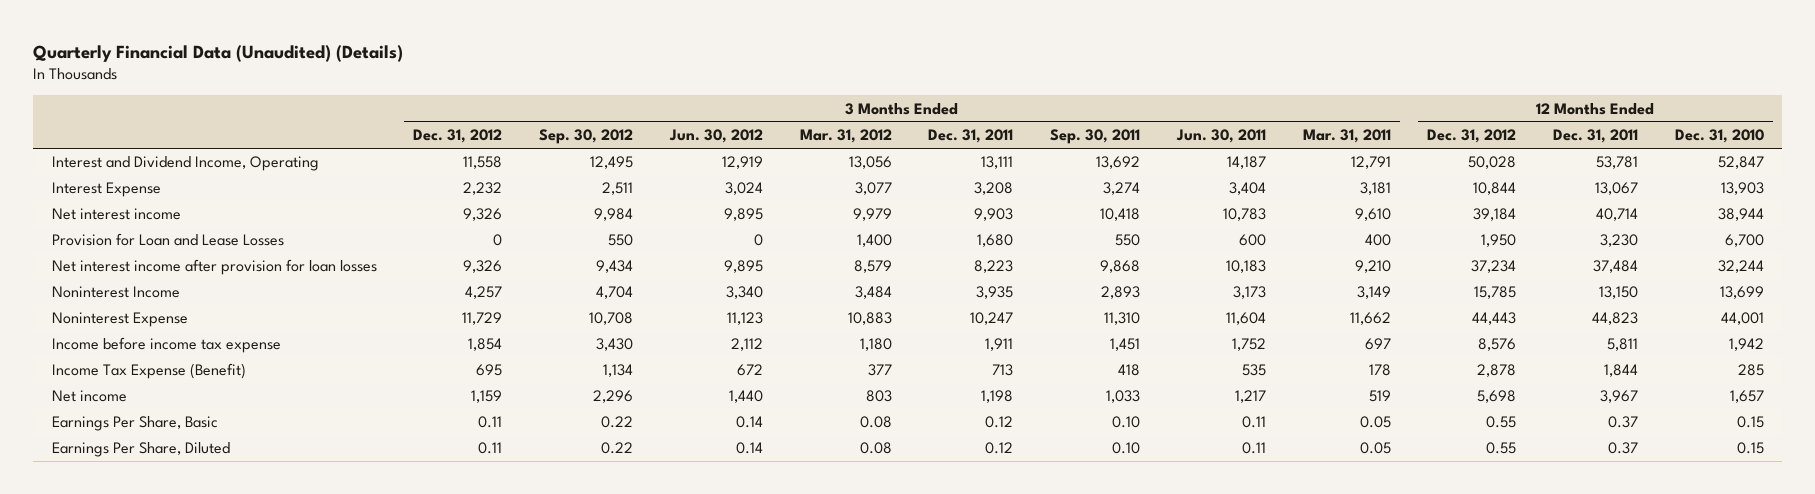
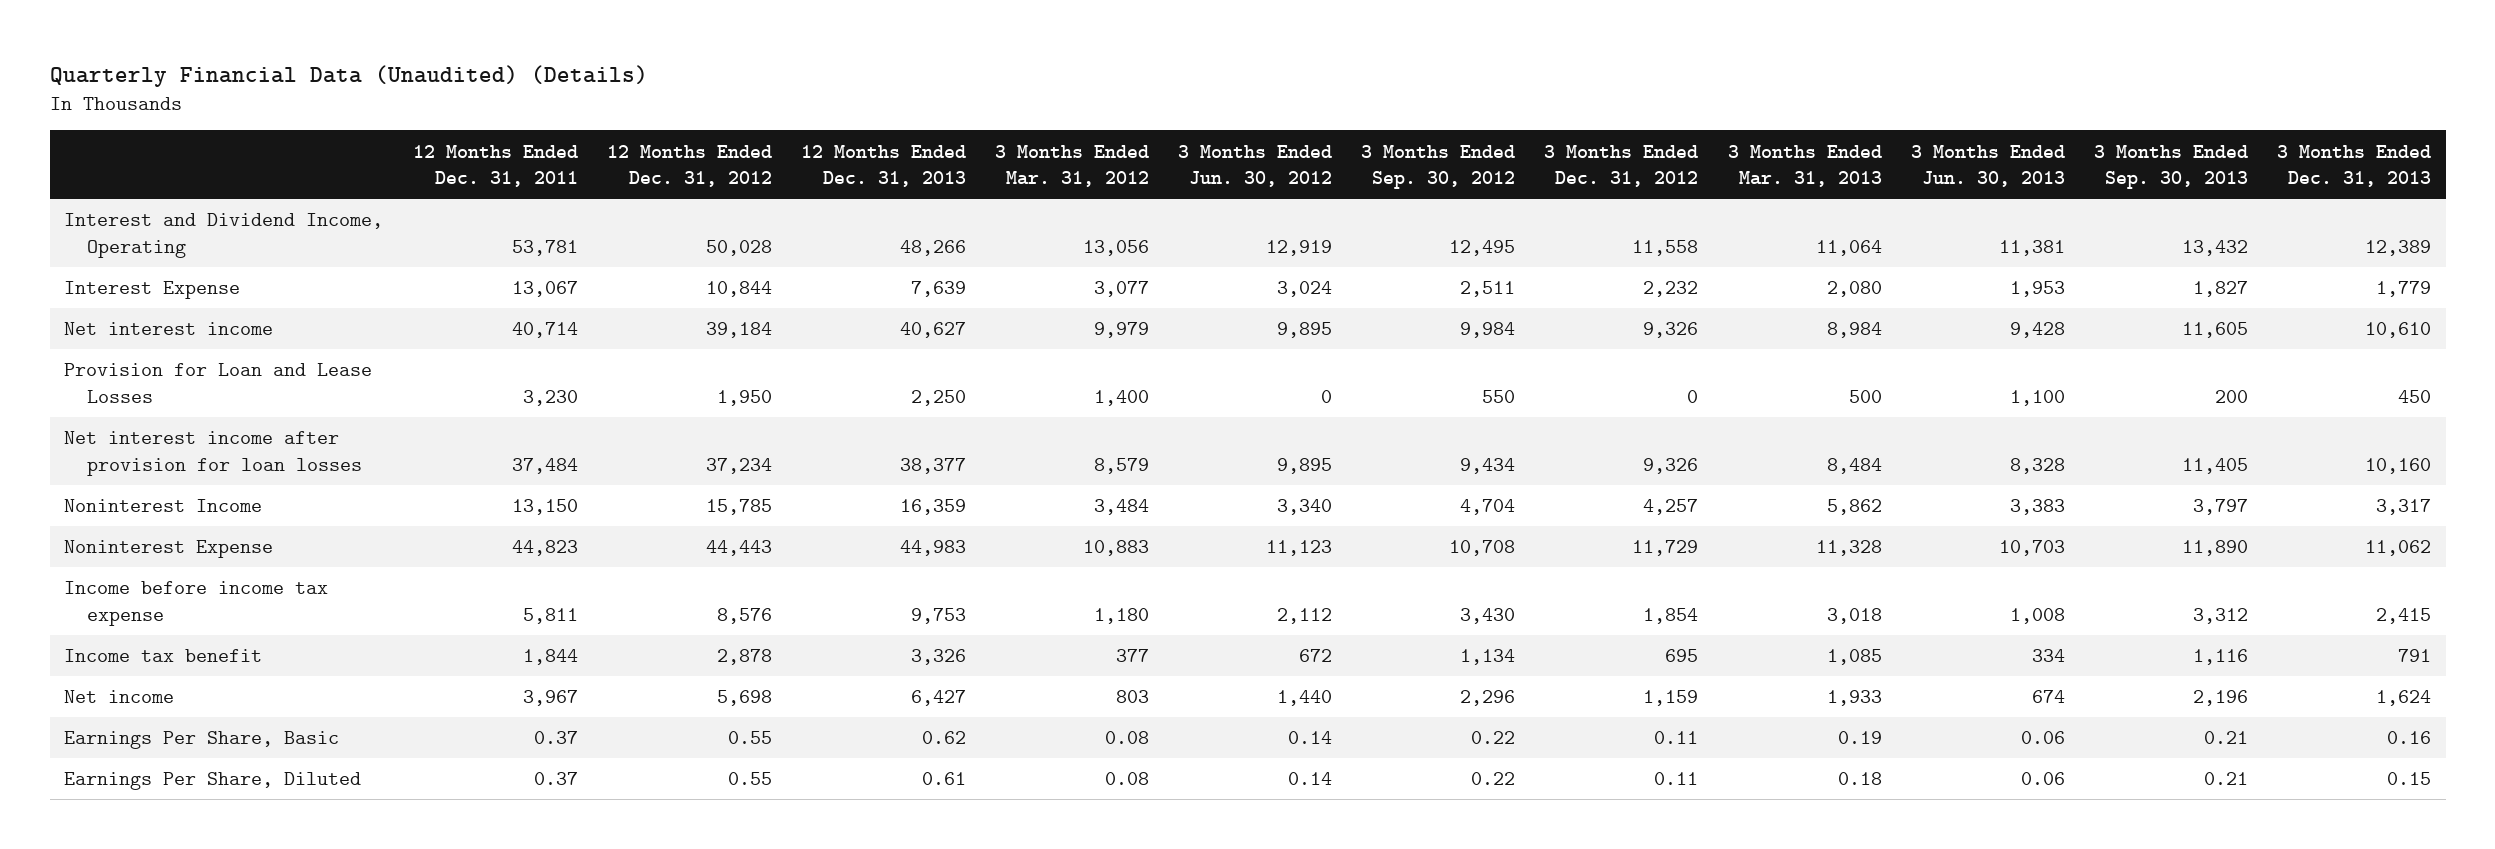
[928,129,1014,144] Dec. 31, 2011 -> none
[1050,129,1141,145] Sep. 30, 2011 -> none
[1175,129,1266,144] Jun. 30, 2011 -> none
[1302,129,1391,144] Mar. 31, 2011 -> none
[1674,129,1764,144] Dec. 31, 2010 -> none
none -> [800,144,966,187] 12 Months Ended Dec. 31, 2013
none -> [1727,144,1882,187] 3 Months Ended Mar. 31, 2013
none -> [1910,144,2065,187] 3 Months Ended Jun. 30, 2013
none -> [2093,144,2248,189] 3 Months Ended Sep. 30, 2013
none -> [2276,144,2431,187] 3 Months Ended Dec. 31, 2013
[51,363,246,380] Income Tax Expense (Benefit) -> [64,649,263,663] Income tax benefit

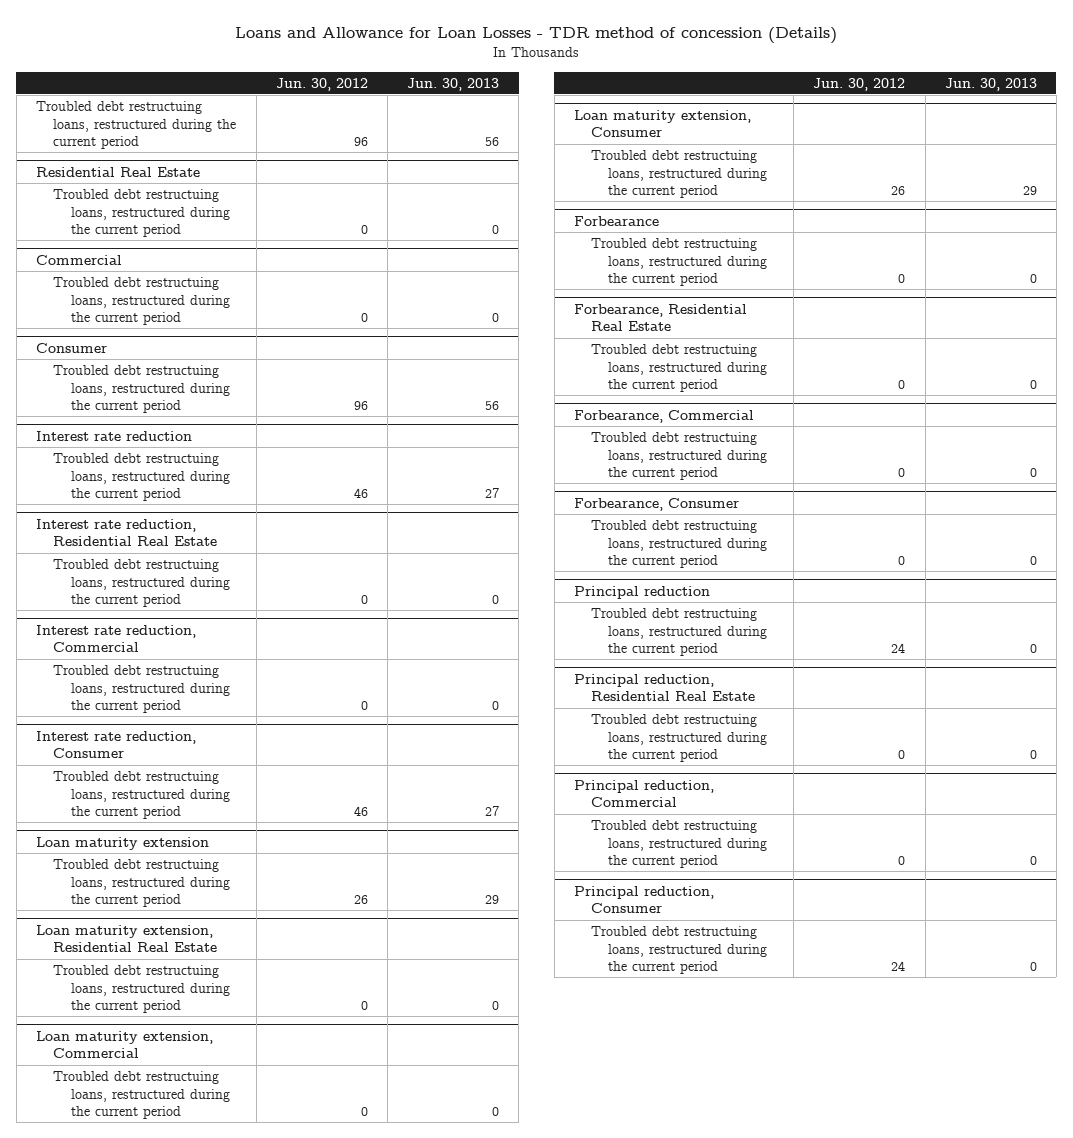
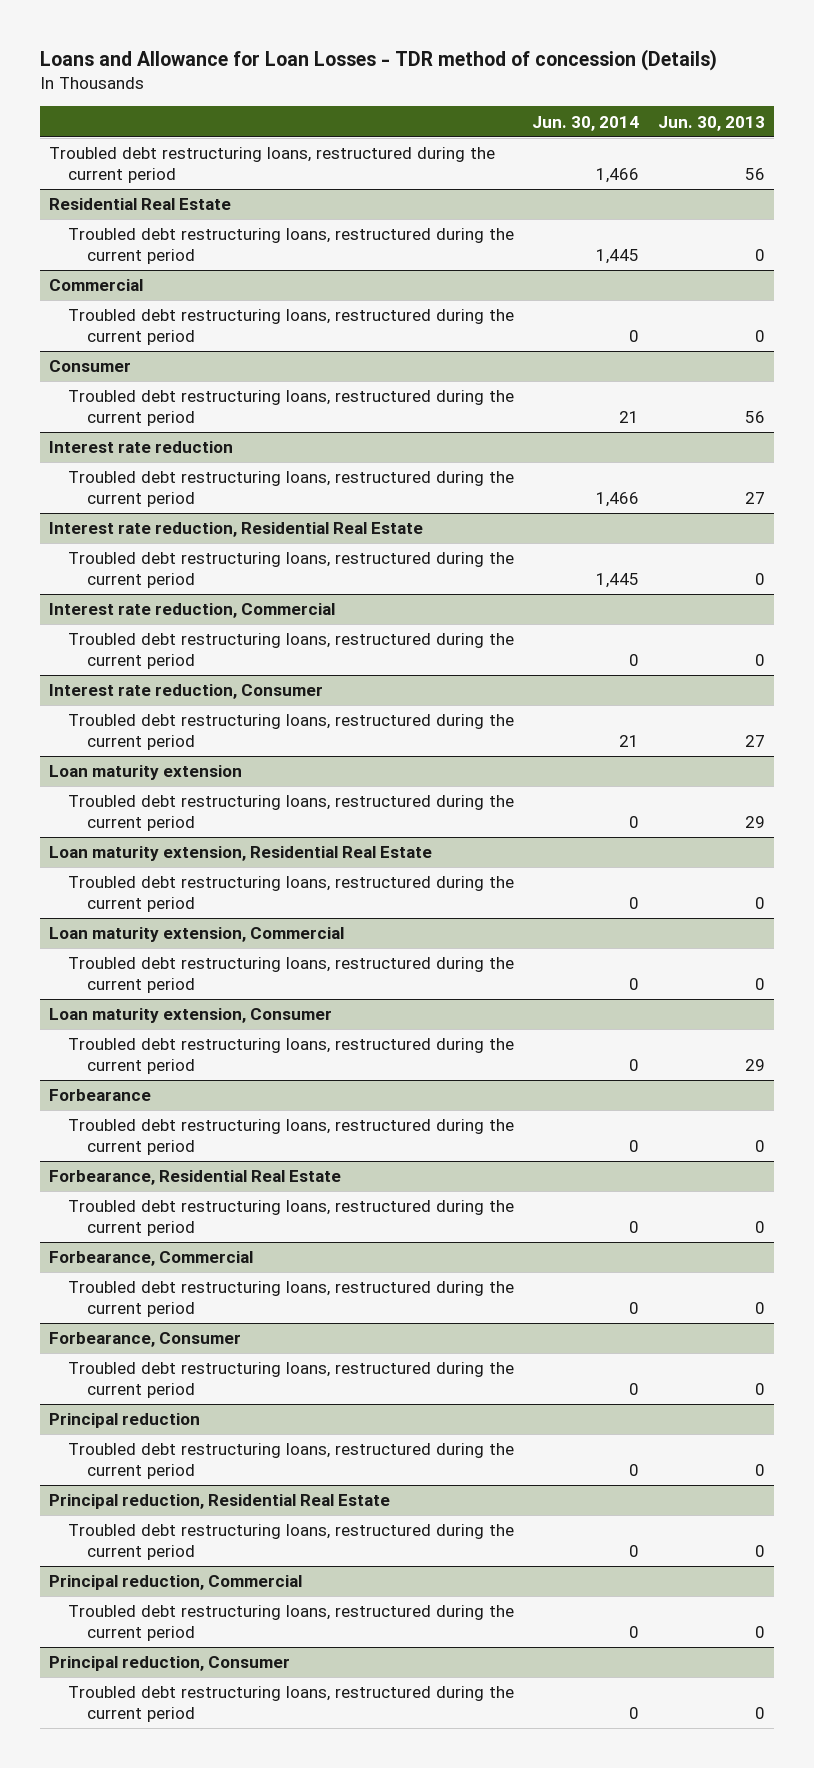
[275,77,368,91] Jun. 30, 2012 -> none
none -> [532,115,640,131] Jun. 30, 2014
[36,101,237,149] Troubled debt restructuing loans, restructured during the current period -> [49,147,496,183] Troubled debt restructuring loans, restructured during the current period
[53,189,230,237] Troubled debt restructuing loans, restructured during the current period -> [67,228,514,264] Troubled debt restructuring loans, restructured during the current period
[53,277,230,325] Troubled debt restructuing loans, restructured during the current period -> [67,309,514,345] Troubled debt restructuring loans, restructured during the current period
[53,365,230,413] Troubled debt restructuing loans, restructured during the current period -> [67,390,514,426] Troubled debt restructuring loans, restructured during the current period
[53,453,230,501] Troubled debt restructuing loans, restructured during the current period -> [67,471,514,507] Troubled debt restructuring loans, restructured during the current period
[53,559,230,607] Troubled debt restructuing loans, restructured during the current period -> [67,552,514,588] Troubled debt restructuring loans, restructured during the current period
[53,665,230,713] Troubled debt restructuing loans, restructured during the current period -> [67,633,514,669] Troubled debt restructuring loans, restructured during the current period
[53,771,230,819] Troubled debt restructuing loans, restructured during the current period -> [67,714,514,750] Troubled debt restructuring loans, restructured during the current period
[53,859,230,907] Troubled debt restructuing loans, restructured during the current period -> [67,795,514,831] Troubled debt restructuring loans, restructured during the current period
[53,965,230,1013] Troubled debt restructuing loans, restructured during the current period -> [67,876,514,912] Troubled debt restructuring loans, restructured during the current period
[53,1071,230,1119] Troubled debt restructuing loans, restructured during the current period -> [67,957,514,993] Troubled debt restructuring loans, restructured during the current period
[591,150,768,198] Troubled debt restructuing loans, restructured during the current period -> [67,1038,514,1074] Troubled debt restructuring loans, restructured during the current period
[591,238,768,286] Troubled debt restructuing loans, restructured during the current period -> [67,1119,514,1155] Troubled debt restructuring loans, restructured during the current period
[591,344,768,392] Troubled debt restructuing loans, restructured during the current period -> [67,1200,514,1236] Troubled debt restructuring loans, restructured during the current period
[591,432,768,480] Troubled debt restructuing loans, restructured during the current period -> [67,1281,514,1317] Troubled debt restructuring loans, restructured during the current period
[591,520,768,568] Troubled debt restructuing loans, restructured during the current period -> [67,1362,514,1398] Troubled debt restructuring loans, restructured during the current period
[591,608,768,656] Troubled debt restructuing loans, restructured during the current period -> [67,1443,514,1479] Troubled debt restructuring loans, restructured during the current period
[591,714,768,762] Troubled debt restructuing loans, restructured during the current period -> [67,1524,514,1560] Troubled debt restructuring loans, restructured during the current period
[591,820,768,868] Troubled debt restructuing loans, restructured during the current period -> [67,1605,514,1641] Troubled debt restructuring loans, restructured during the current period
[591,926,768,974] Troubled debt restructuing loans, restructured during the current period -> [67,1686,514,1722] Troubled debt restructuring loans, restructured during the current period

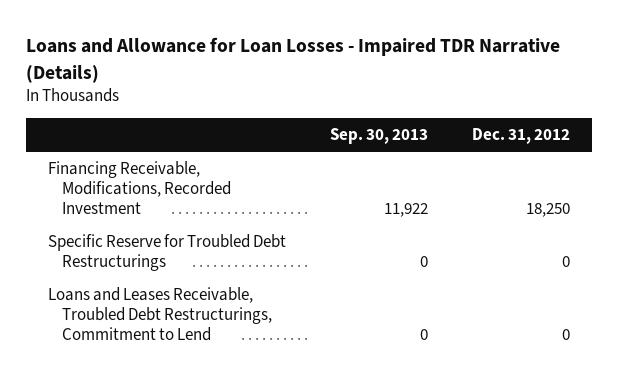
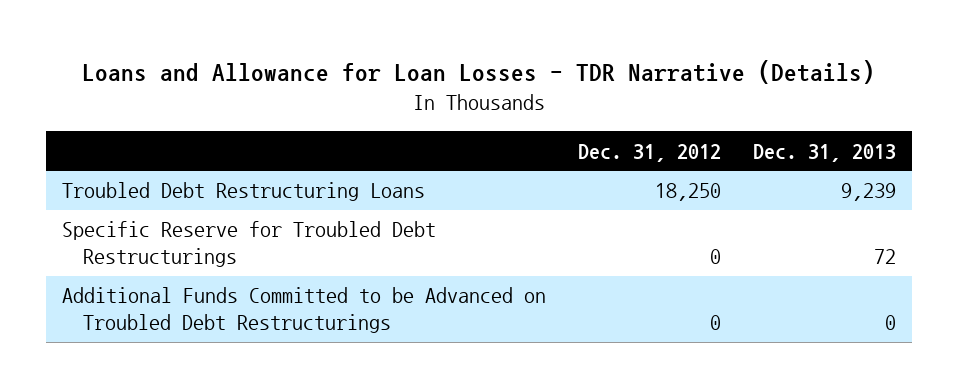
[26,37,561,83] Loans and Allowance for Loan Losses - Impaired TDR Narrative (Details) -> [81,59,875,84] Loans and Allowance for Loan Losses - TDR Narrative (Details)
[330,128,429,145] Sep. 30, 2013 -> none
none -> [753,143,897,162] Dec. 31, 2013
[48,160,231,215] Financing Receivable, Modifications, Recorded Investment -> [61,182,425,202] Troubled Debt Restructuring Loans
[48,286,272,342] Loans and Leases Receivable, Troubled Debt Restructurings, Commitment to Lend -> [61,287,546,334] Additional Funds Committed to be Advanced on Troubled Debt Restructurings

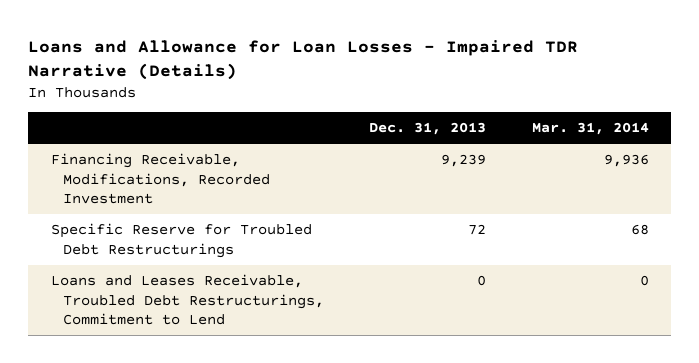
[81,59,875,84] Loans and Allowance for Loan Losses - TDR Narrative (Details) -> [27,39,578,80] Loans and Allowance for Loan Losses - Impaired TDR Narrative (Details)
[577,143,721,162] Dec. 31, 2012 -> none
none -> [531,122,649,136] Mar. 31, 2014
[61,182,425,202] Troubled Debt Restructuring Loans -> [50,153,270,205] Financing Receivable, Modifications, Recorded Investment
[61,287,546,334] Additional Funds Committed to be Advanced on Troubled Debt Restructurings -> [50,274,324,326] Loans and Leases Receivable, Troubled Debt Restructurings, Commitment to Lend

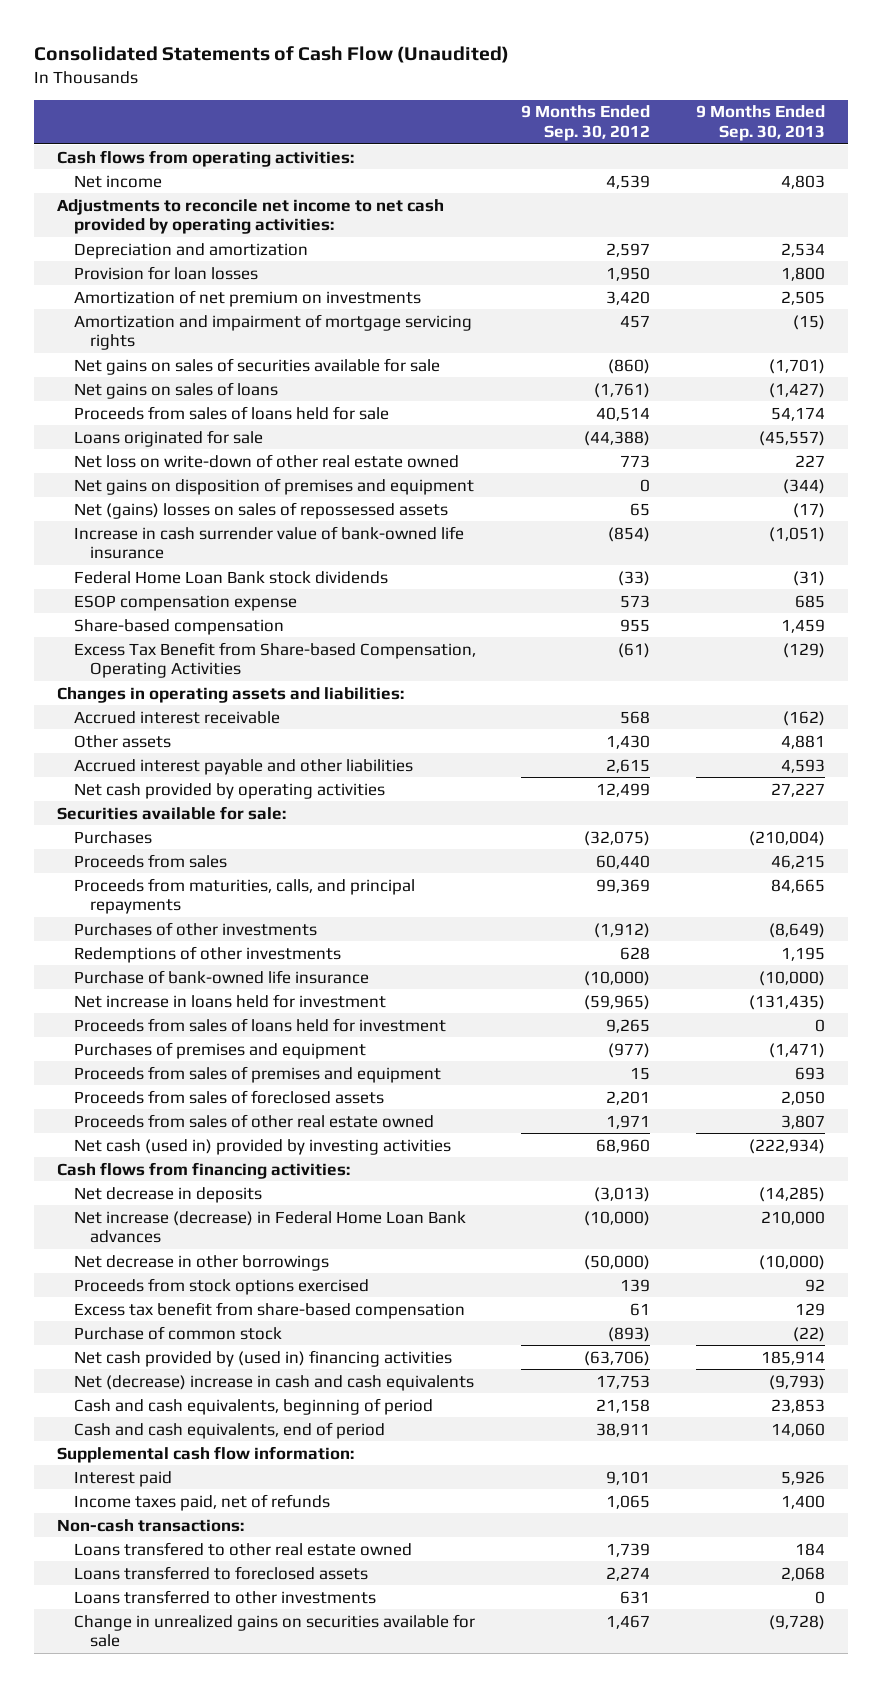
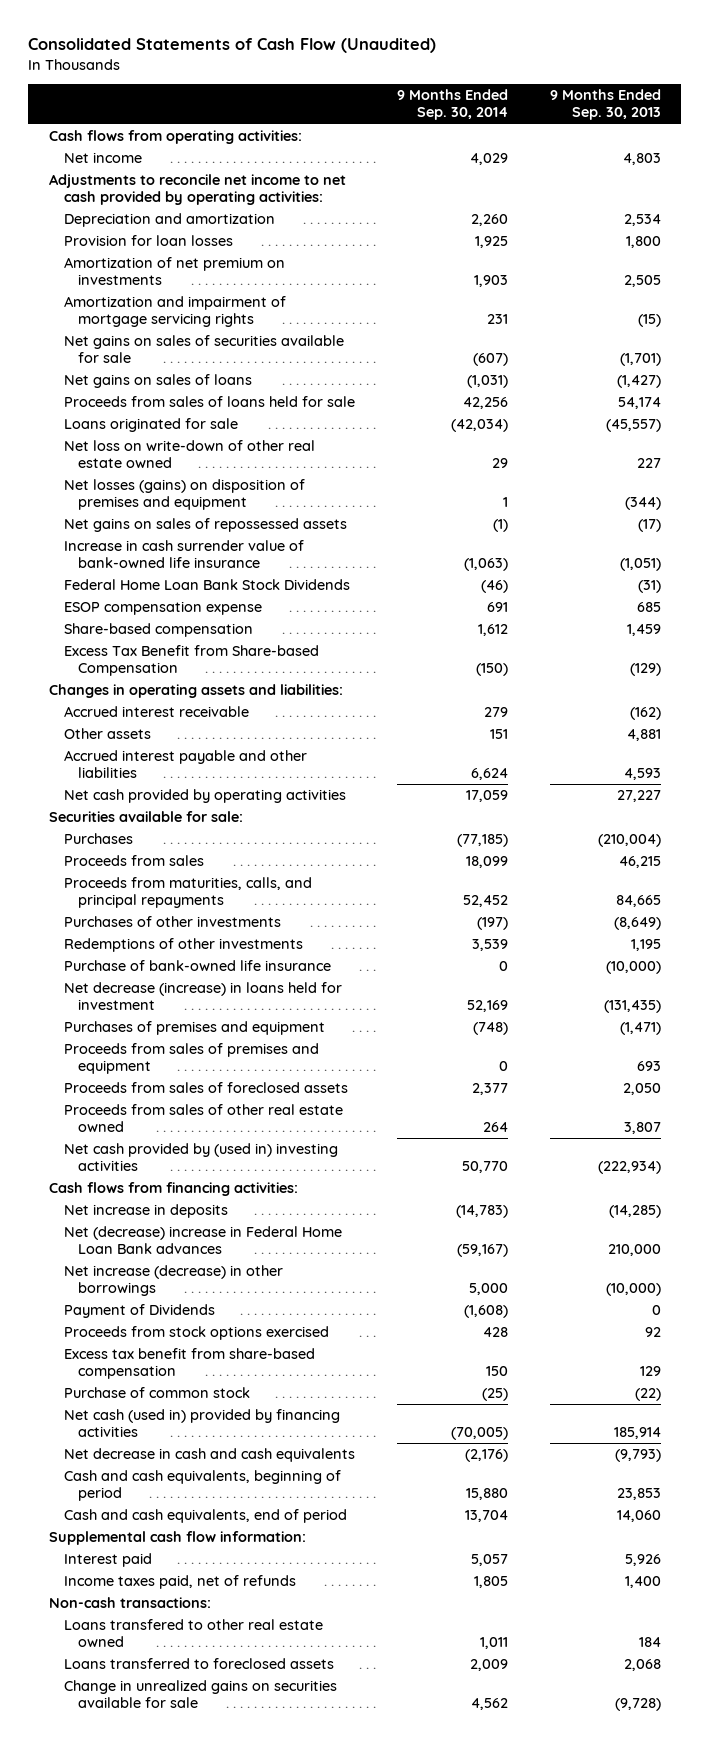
[521,105,651,142] 9 Months Ended Sep. 30, 2012 -> none
none -> [396,89,508,121] 9 Months Ended Sep. 30, 2014
[73,477,474,495] Net gains on disposition of premises and equipment -> [63,479,305,511] Net losses (gains) on disposition of premises and equipment
[73,501,448,519] Net (gains) losses on sales of repossessed assets -> [63,518,347,533] Net gains on sales of repossessed assets
[73,570,388,584] Federal Home Loan Bank stock dividends -> [63,579,350,591] Federal Home Loan Bank Stock Dividends
[73,641,476,679] Excess Tax Benefit from Share-based Compensation, Operating Activities -> [63,645,319,677] Excess Tax Benefit from Share-based Compensation
[73,1017,446,1032] Proceeds from sales of loans held for investment -> none
[73,993,386,1008] Net increase in loans held for investment -> [63,982,342,1011] Net decrease (increase) in loans held for investment
[73,1138,451,1155] Net cash (used in) provided by investing activities -> [63,1143,338,1172] Net cash provided by (used in) investing activities
[73,1186,262,1203] Net decrease in deposits -> [63,1204,228,1219] Net increase in deposits
[73,1210,466,1244] Net increase (decrease) in Federal Home Loan Bank advances -> [63,1226,342,1255] Net (decrease) increase in Federal Home Loan Bank advances
[73,1254,329,1271] Net decrease in other borrowings -> [63,1265,283,1297] Net increase (decrease) in other borrowings
none -> [63,1304,215,1319] Payment of Dividends
[73,1349,452,1367] Net cash provided by (used in) financing activities -> [63,1409,340,1438] Net cash (used in) provided by financing activities
[73,1374,474,1391] Net (decrease) increase in cash and cash equivalents -> [63,1448,355,1463] Net decrease in cash and cash equivalents
[73,1589,376,1604] Loans transferred to other investments -> none

